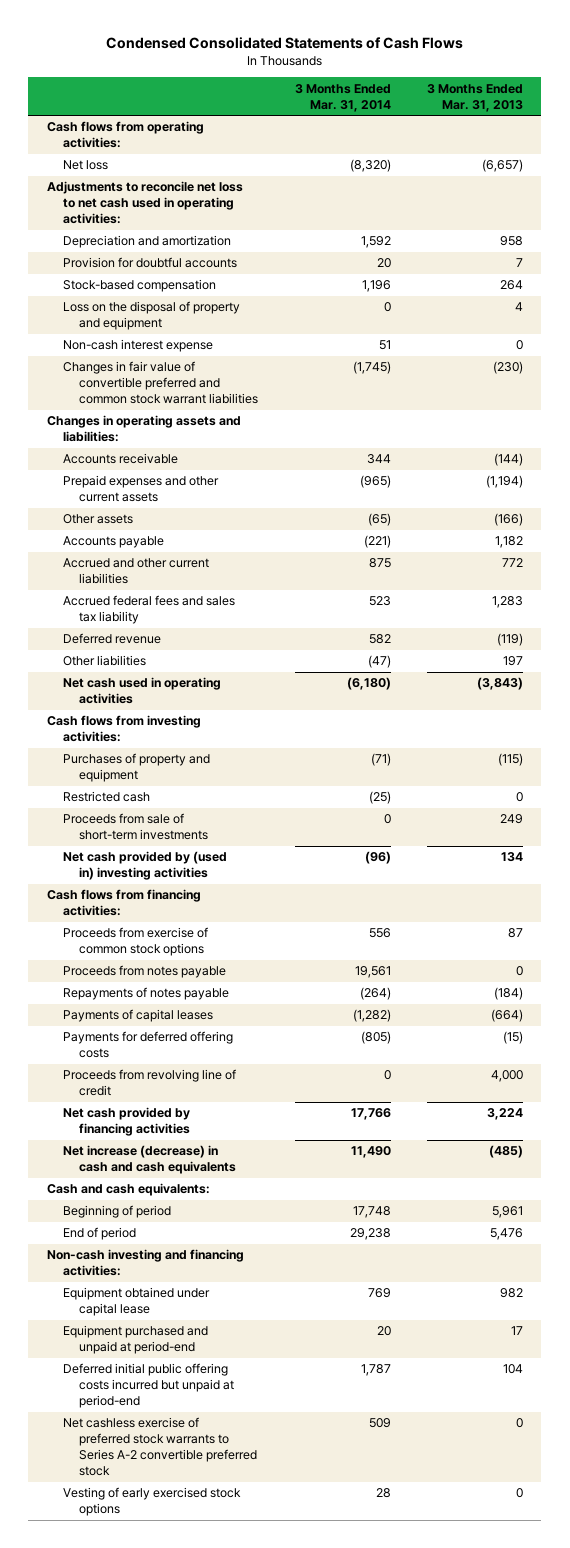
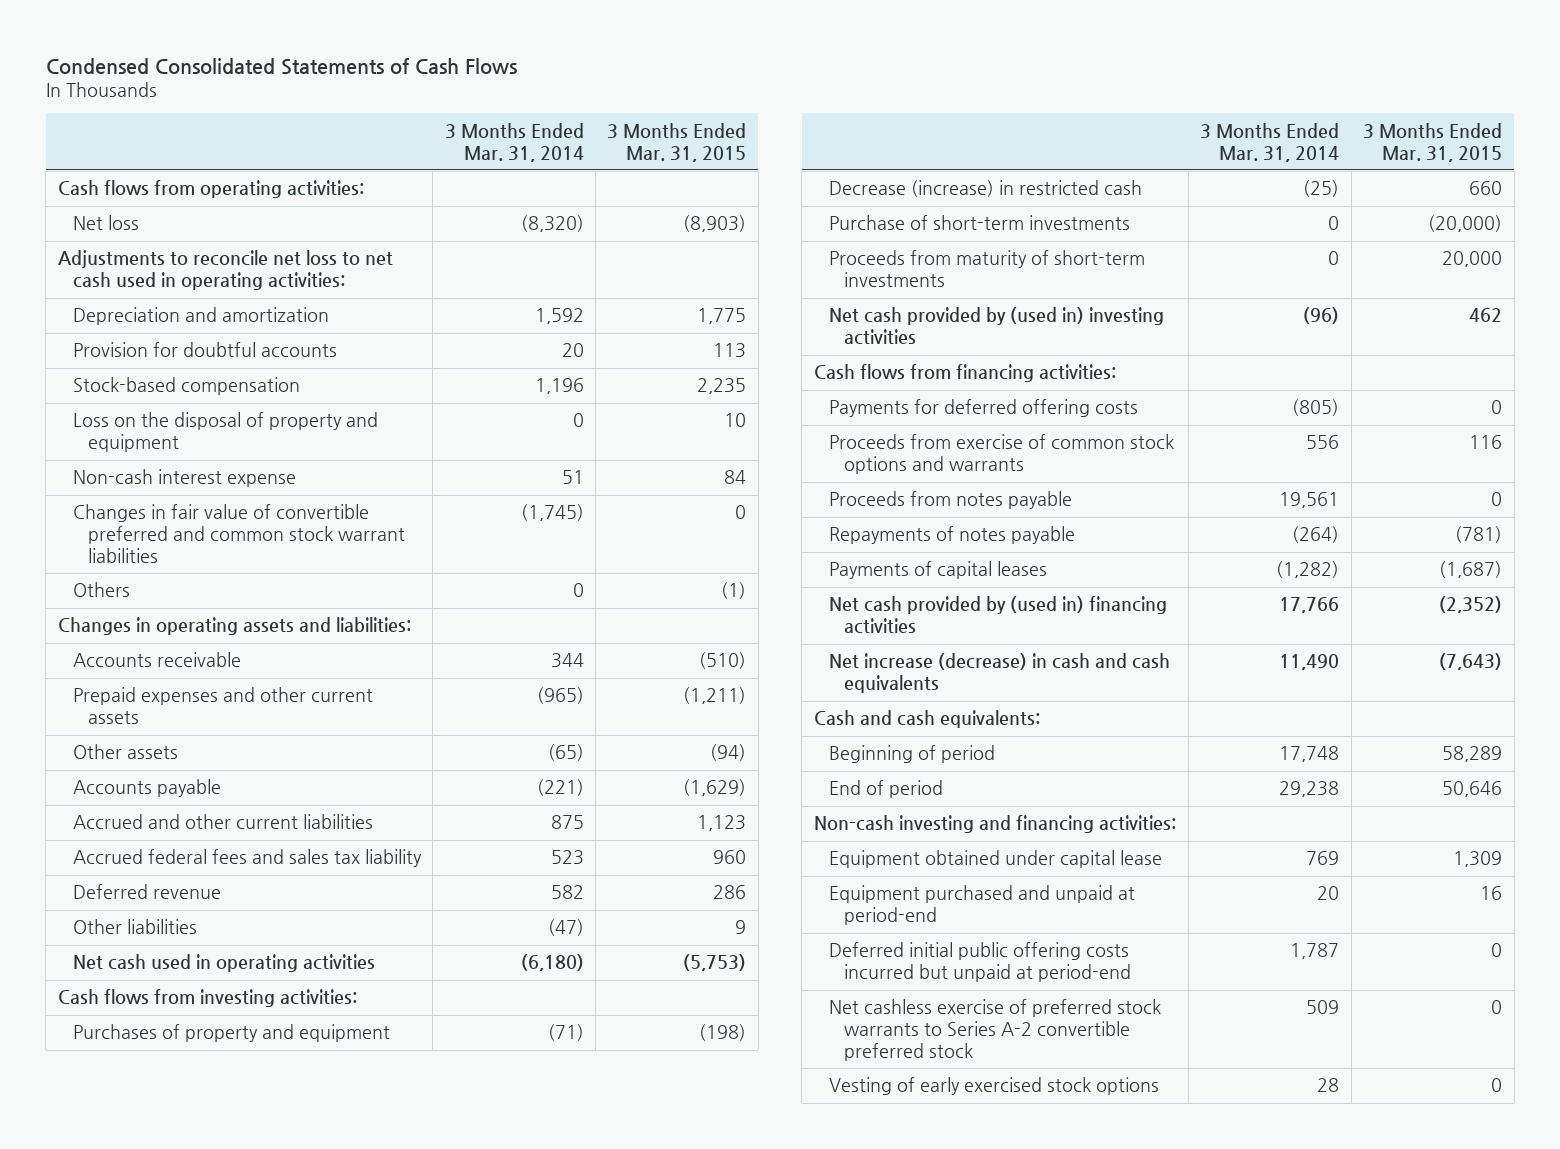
[427,83,524,112] 3 Months Ended Mar. 31, 2013 -> none
none -> [607,122,747,162] 3 Months Ended Mar. 31, 2015
none -> [72,582,130,598] Others
[62,791,150,803] Restricted cash -> [828,180,1142,198] Decrease (increase) in restricted cash
none -> [828,215,1130,231] Purchase of short-term investments
[62,813,209,841] Proceeds from sale of short-term investments -> [828,250,1145,288] Proceeds from maturity of short-term investments
[62,1031,233,1059] Payments for deferred offering costs -> [828,399,1138,418] Payments for deferred offering costs
[62,927,208,957] Proceeds from exercise of common stock options -> [828,434,1174,475] Proceeds from exercise of common stock options and warrants
[62,1069,236,1097] Proceeds from revolving line of credit -> none
[62,1107,191,1137] Net cash provided by financing activities -> [828,596,1167,635] Net cash provided by (used in) financing activities

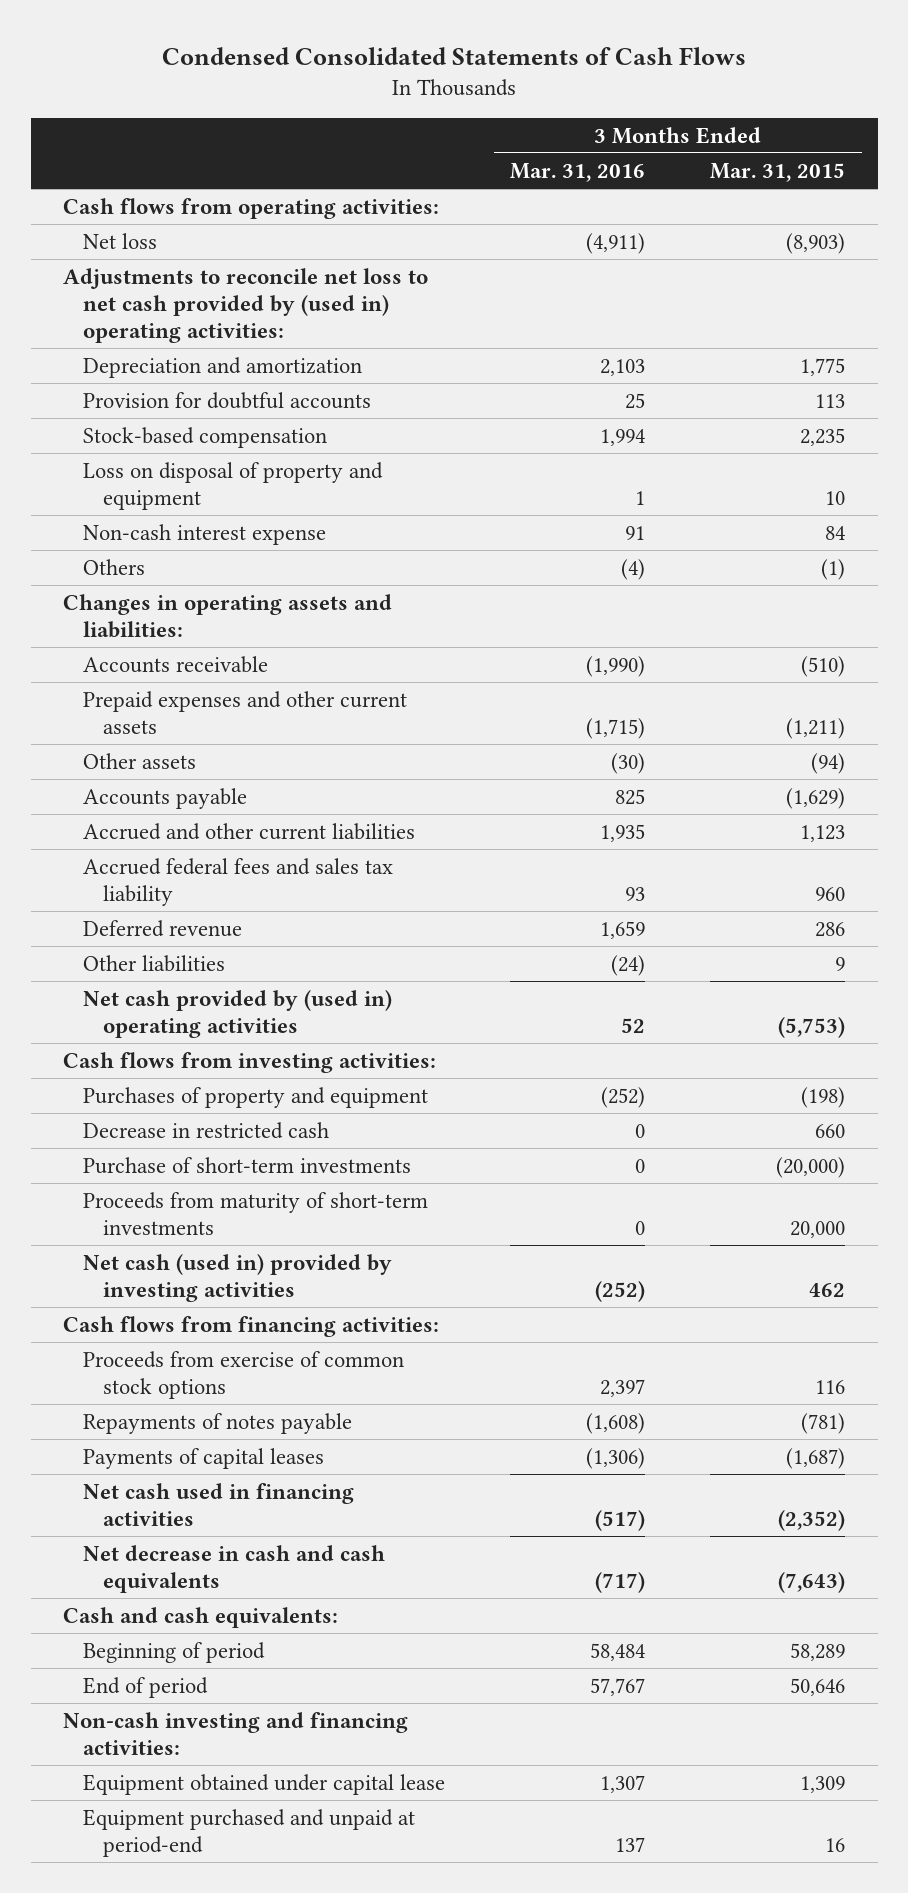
[444,122,584,162] 3 Months Ended Mar. 31, 2014 -> none
none -> [510,162,646,182] Mar. 31, 2016
[57,250,393,291] Adjustments to reconcile net loss to net cash used in operating activities: -> [63,267,429,343] Adjustments to reconcile net loss to net cash provided by (used in) operating activities:
[72,412,378,453] Loss on the disposal of property and equipment -> [83,461,384,510] Loss on disposal of property and equipment
[72,504,405,564] Changes in fair value of convertible preferred and common stock warrant liabilities -> none
[72,954,375,973] Net cash used in operating activities -> [83,989,393,1038] Net cash provided by (used in) operating activities
[828,180,1142,198] Decrease (increase) in restricted cash -> [83,1121,330,1139] Decrease in restricted cash
[828,307,1164,346] Net cash provided by (used in) investing activities -> [83,1253,393,1302] Net cash (used in) provided by investing activities
[828,399,1138,418] Payments for deferred offering costs -> none
[828,491,1072,510] Proceeds from notes payable -> none
[828,434,1174,475] Proceeds from exercise of common stock options and warrants -> [83,1350,405,1399] Proceeds from exercise of common stock options
[828,596,1167,635] Net cash provided by (used in) financing activities -> [83,1482,355,1526] Net cash used in financing activities
[828,653,1170,694] Net increase (decrease) in cash and cash equivalents -> [83,1544,386,1593] Net decrease in cash and cash equivalents
[828,942,1131,983] Deferred initial public offering costs incurred but unpaid at period-end -> none
[828,999,1161,1062] Net cashless exercise of preferred stock warrants to Series A-2 convertible preferred stock -> none
[828,1077,1159,1096] Vesting of early exercised stock options -> none

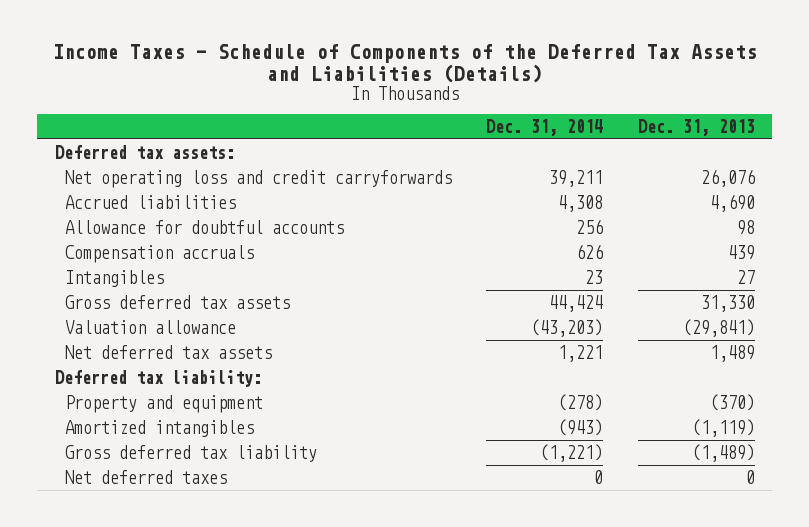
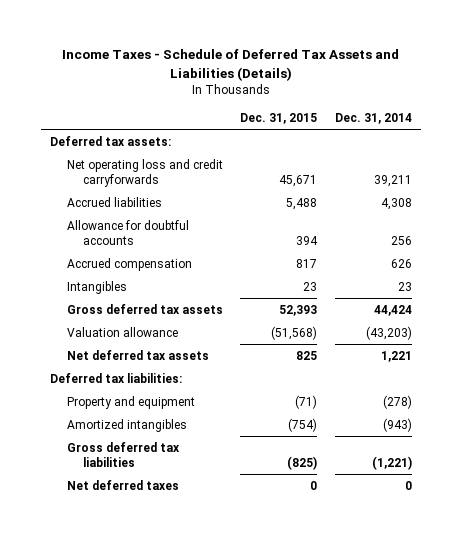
[52,44,757,83] Income Taxes - Schedule of Components of the Deferred Tax Assets and Liabilities (Details) -> [62,49,400,81] Income Taxes - Schedule of Deferred Tax Assets and Liabilities (Details)
[637,118,755,136] Dec. 31, 2013 -> none
none -> [240,112,318,124] Dec. 31, 2015
[64,244,254,263] Compensation accruals -> [66,257,192,271] Accrued compensation
[54,369,262,387] Deferred tax liability: -> [49,372,182,383] Deferred tax liabilities:
[64,444,317,462] Gross deferred tax liability -> [66,441,180,467] Gross deferred tax liabilities

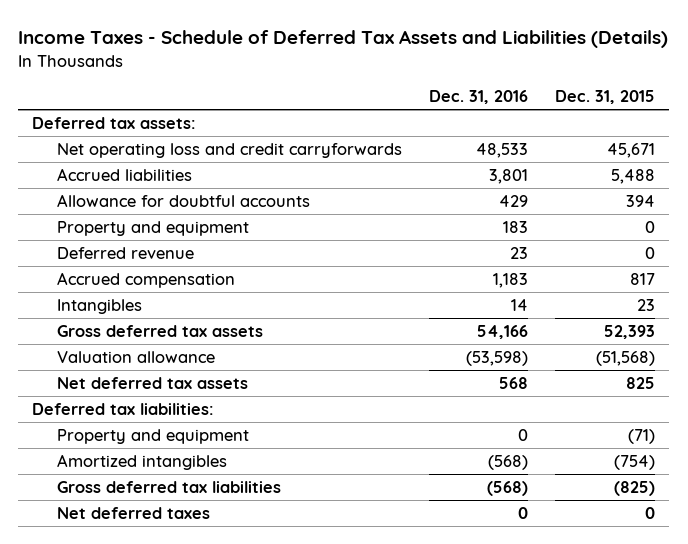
[335,112,413,124] Dec. 31, 2014 -> none
none -> [429,90,529,105] Dec. 31, 2016
none -> [57,220,250,236] Property and equipment
none -> [57,246,195,259] Deferred revenue

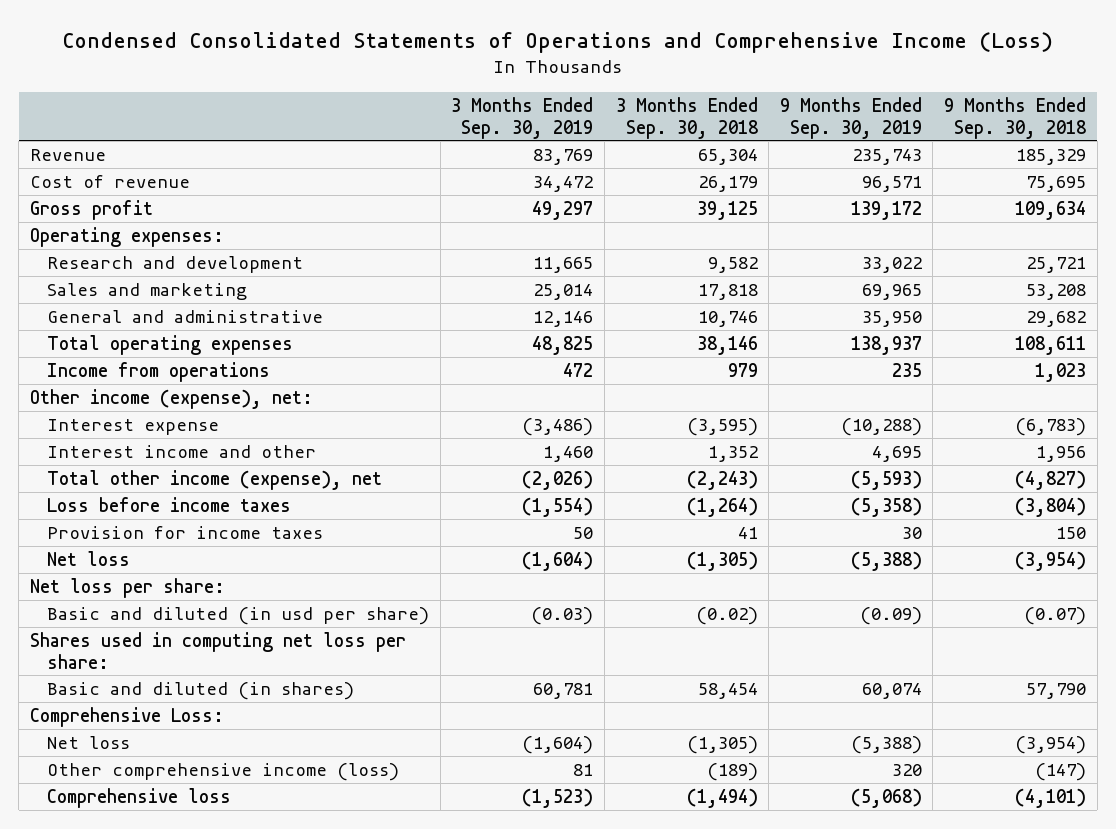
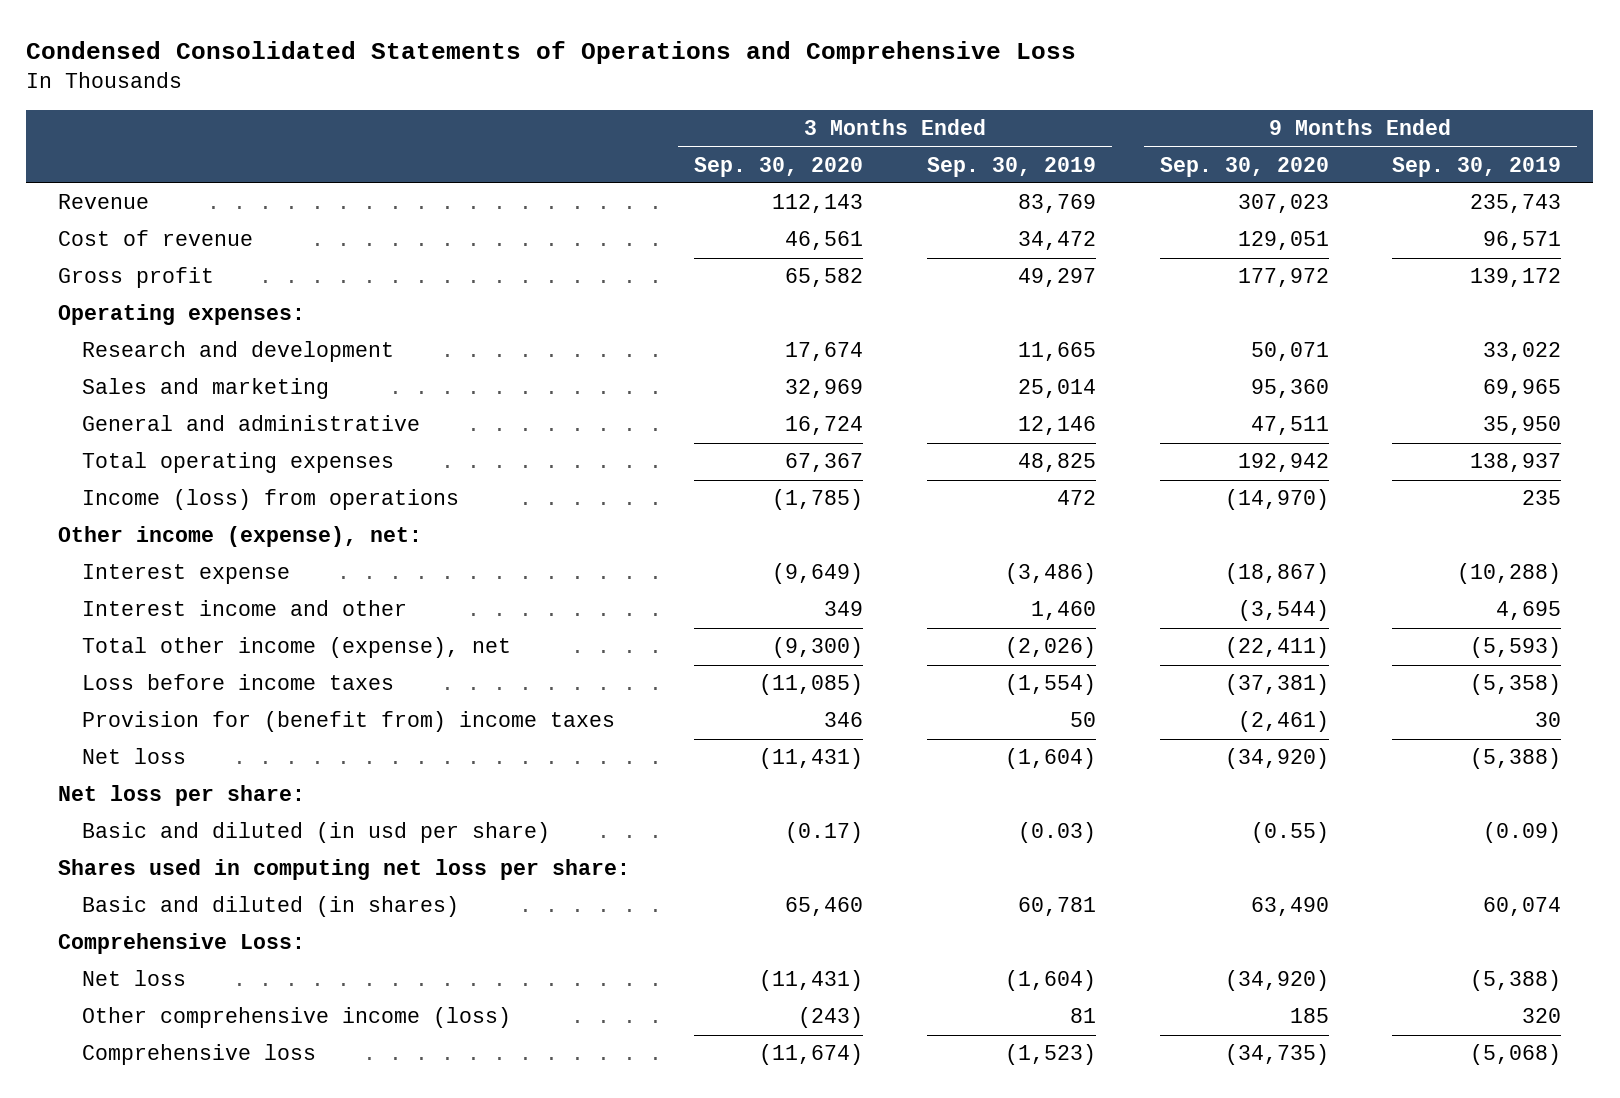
[62,31,1054,53] Condensed Consolidated Statements of Operations and Comprehensive Income (Loss) -> [26,41,1077,65] Condensed Consolidated Statements of Operations and Comprehensive Loss
[615,96,758,139] 3 Months Ended Sep. 30, 2018 -> none
[943,96,1086,139] 9 Months Ended Sep. 30, 2018 -> none
none -> [693,156,863,177] Sep. 30, 2020
none -> [1159,156,1329,177] Sep. 30, 2020
[47,361,271,382] Income from operations -> [81,489,459,511] Income (loss) from operations
[47,525,324,539] Provision for income taxes -> [81,711,615,733] Provision for (benefit from) income taxes

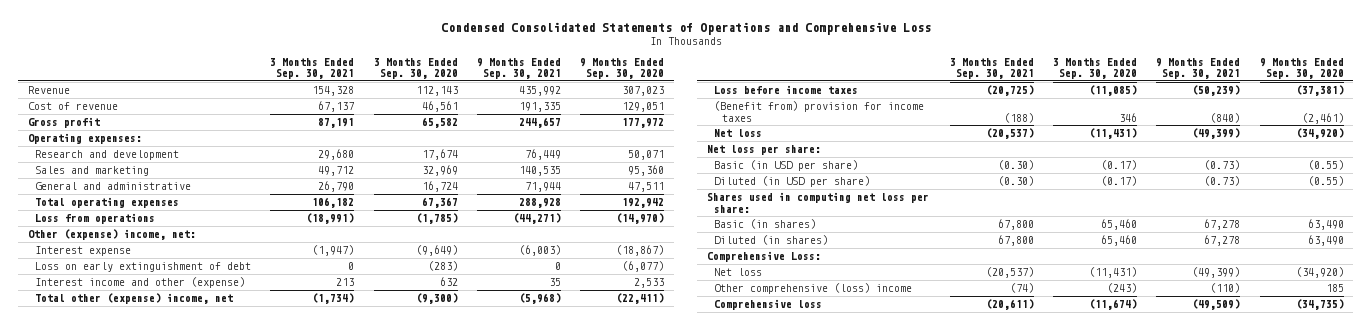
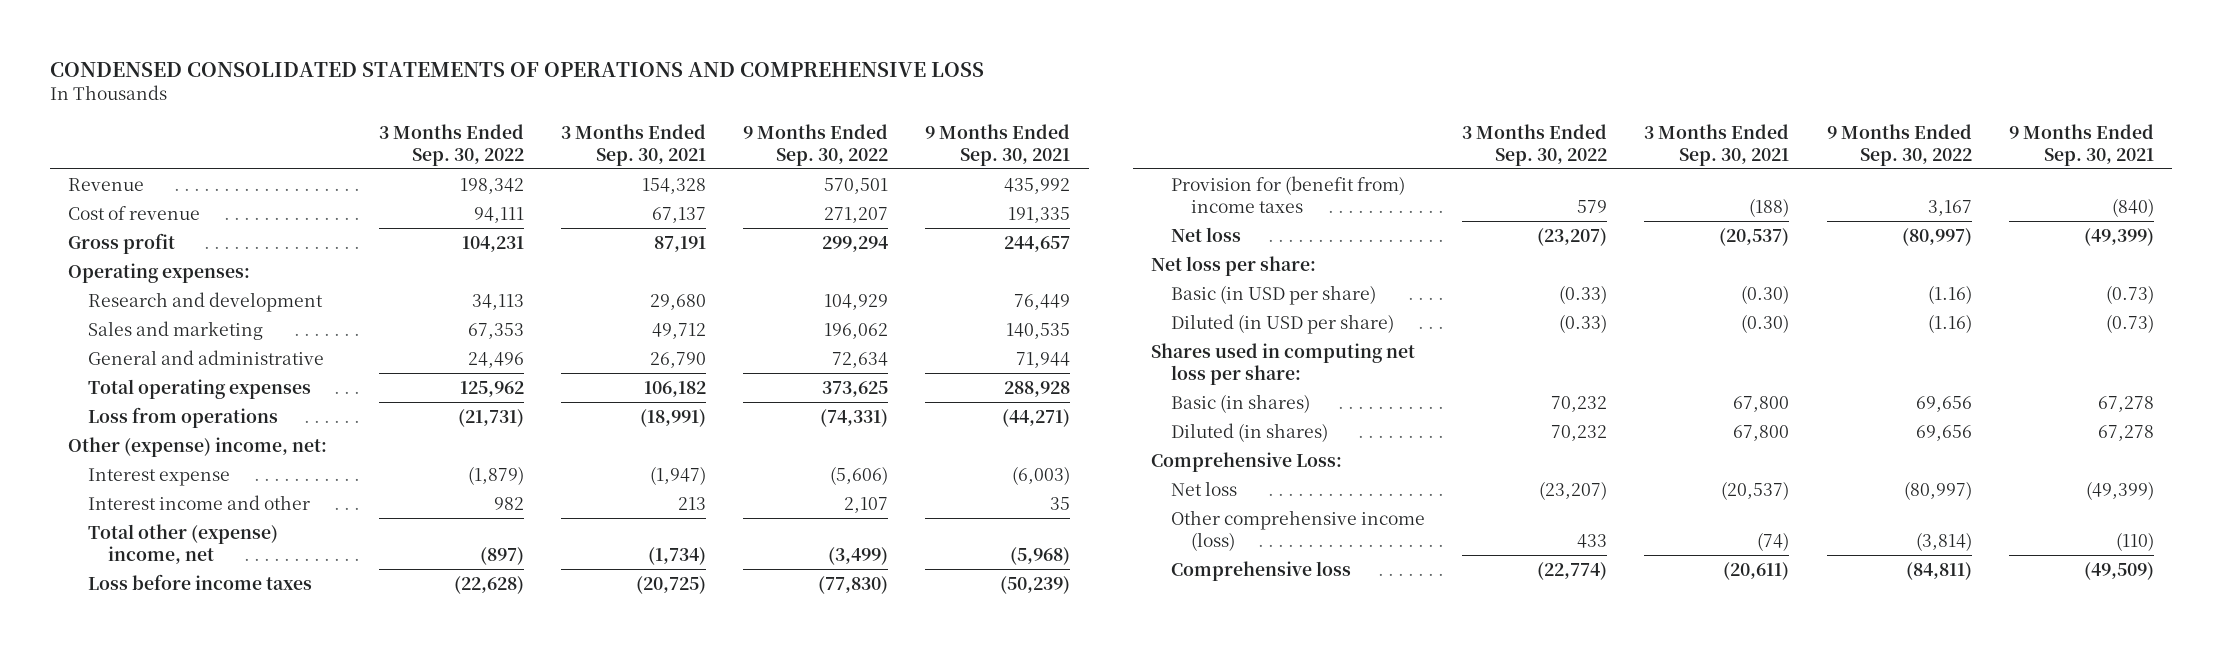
[440,22,931,36] Condensed Consolidated Statements of Operations and Comprehensive Loss -> [49,61,984,77] CONDENSED CONSOLIDATED STATEMENTS OF OPERATIONS AND COMPREHENSIVE LOSS
[373,57,458,80] 3 Months Ended Sep. 30, 2020 -> none
[580,57,665,80] 9 Months Ended Sep. 30, 2020 -> none
none -> [378,123,524,166] 3 Months Ended Sep. 30, 2022
none -> [743,123,889,166] 9 Months Ended Sep. 30, 2022
[35,262,252,273] Loss on early extinguishment of debt -> none
[35,277,246,289] Interest income and other (expense) -> [87,494,310,510] Interest income and other
[714,101,925,122] (Benefit from) provision for income taxes -> [1171,175,1406,213] Provision for (benefit from) income taxes
[714,283,913,295] Other comprehensive (loss) income -> [1171,509,1426,551] Other comprehensive income (loss)

